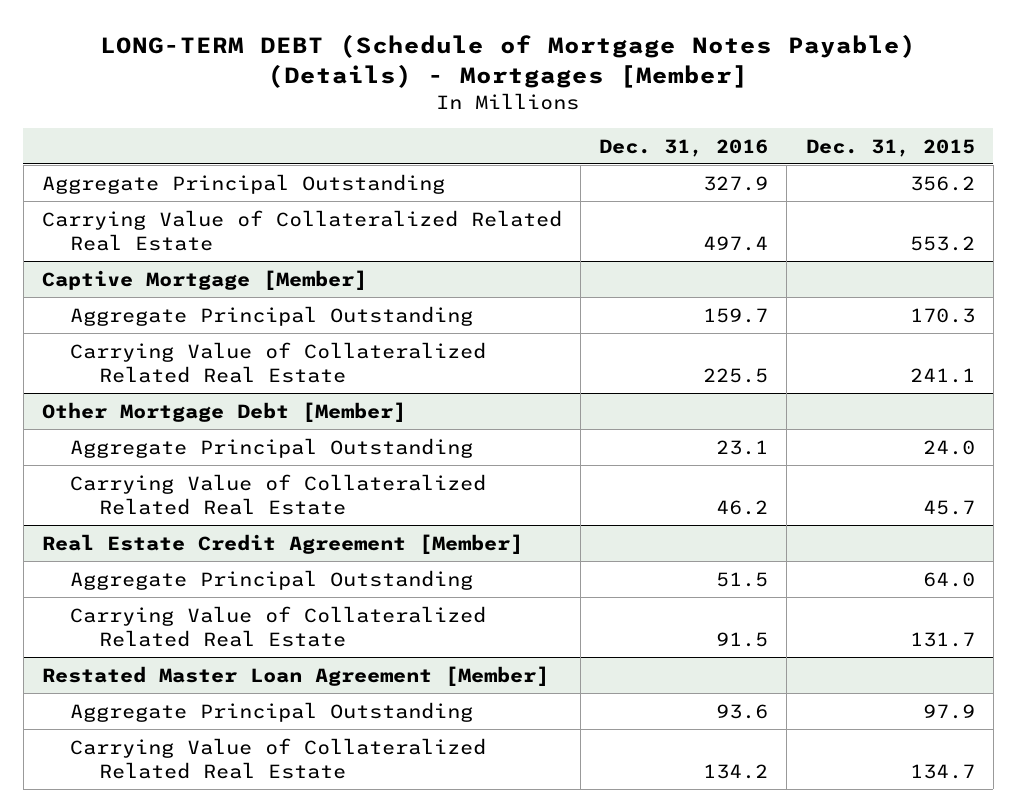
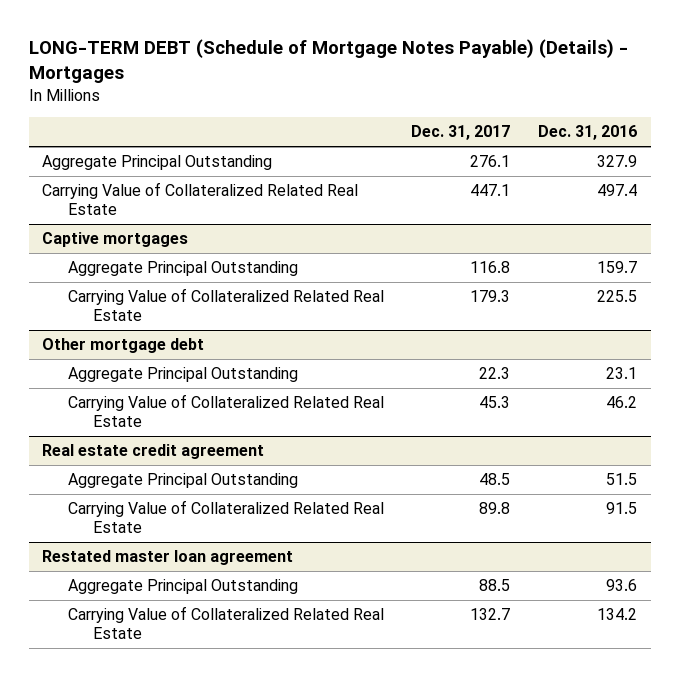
[100,33,917,88] LONG-TERM DEBT (Schedule of Mortgage Notes Payable) (Details) - Mortgages [Member] -> [28,38,628,83] LONG-TERM DEBT (Schedule of Mortgage Notes Payable) (Details) - Mortgages
[805,138,975,157] Dec. 31, 2015 -> none
none -> [411,125,511,141] Dec. 31, 2017
[41,269,367,290] Captive Mortgage [Member] -> [42,232,189,248] Captive mortgages
[41,401,406,422] Other Mortgage Debt [Member] -> [42,338,205,354] Other mortgage debt
[41,533,523,554] Real Estate Credit Agreement [Member] -> [42,444,265,460] Real estate credit agreement
[41,665,549,686] Restated Master Loan Agreement [Member] -> [42,550,294,566] Restated master loan agreement

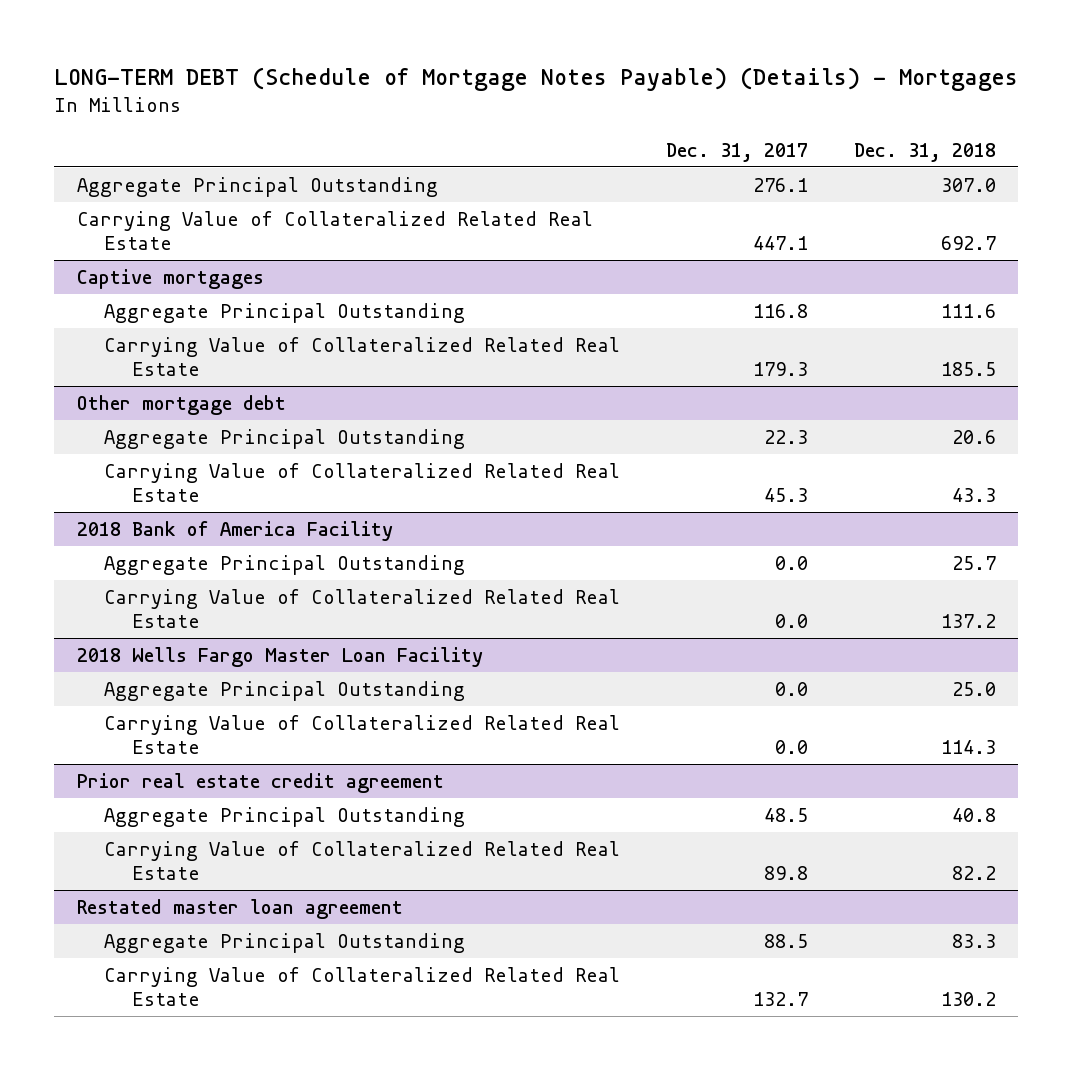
[537,125,637,141] Dec. 31, 2016 -> none
none -> [853,142,996,162] Dec. 31, 2018
[42,444,265,460] Real estate credit agreement -> [76,520,393,541] 2018 Bank of America Facility
none -> [104,554,466,575] Aggregate Principal Outstanding
none -> [104,588,621,628] Carrying Value of Collateralized Related Real Estate
none -> [76,646,483,667] 2018 Wells Fargo Master Loan Facility
none -> [104,680,466,701] Aggregate Principal Outstanding
none -> [104,714,621,754] Carrying Value of Collateralized Related Real Estate
none -> [76,772,444,793] Prior real estate credit agreement

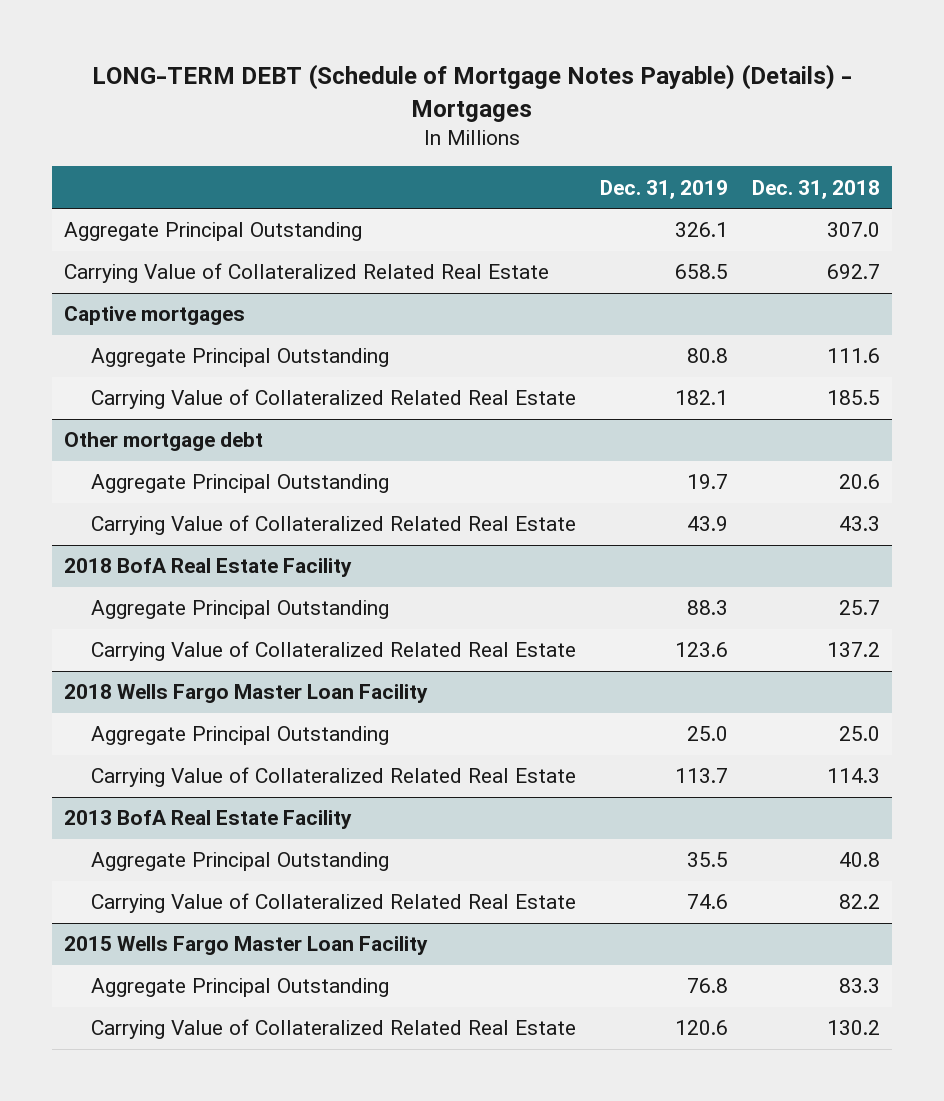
[665,142,808,162] Dec. 31, 2017 -> none
none -> [600,179,729,199] Dec. 31, 2019
[76,520,393,541] 2018 Bank of America Facility -> [63,558,352,578] 2018 BofA Real Estate Facility
[76,772,444,793] Prior real estate credit agreement -> [63,810,352,830] 2013 BofA Real Estate Facility
[76,898,403,919] Restated master loan agreement -> [63,936,428,956] 2015 Wells Fargo Master Loan Facility

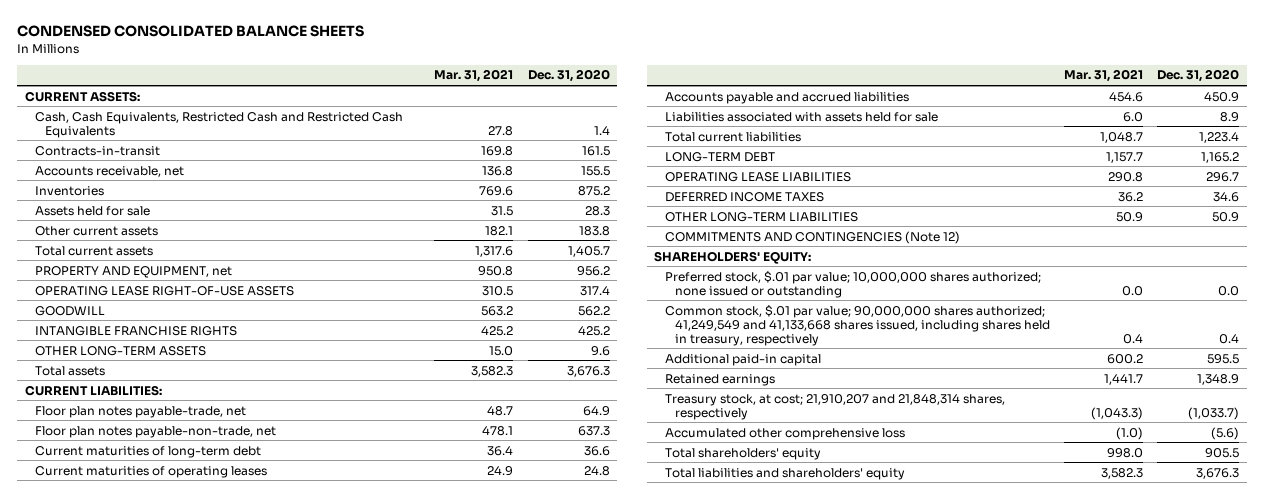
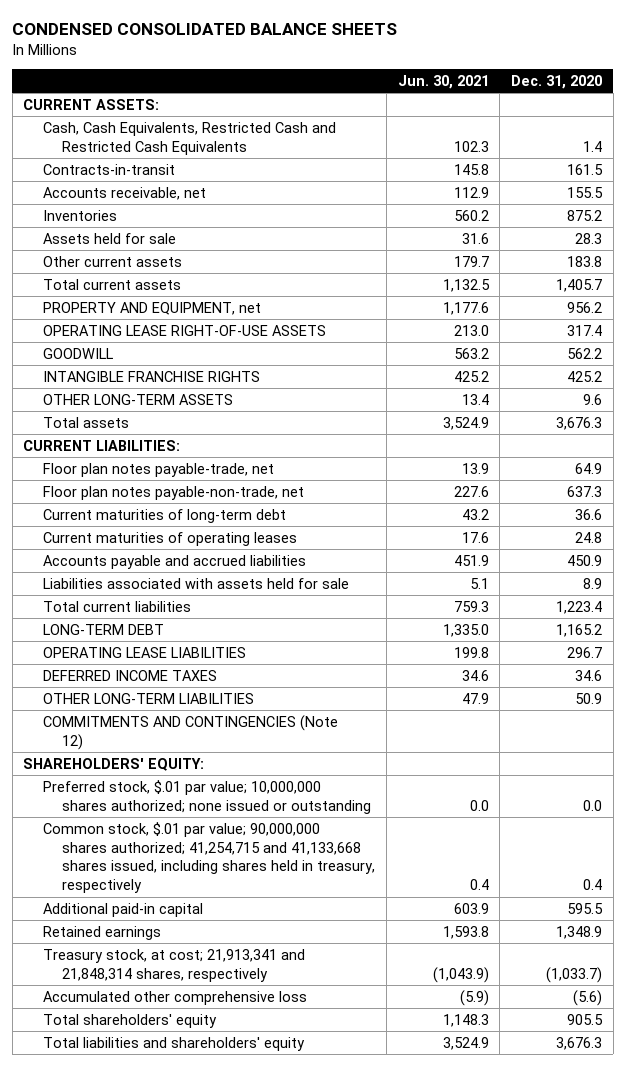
[434,69,514,83] Mar. 31, 2021 -> none
none -> [397,74,489,89] Jun. 30, 2021
[664,304,1050,346] Common stock, $.01 par value; 90,000,000 shares authorized; 41,249,549 and 41,133,668 shares issued, including shares held in treasury, respectively -> [42,821,376,894] Common stock, $.01 par value; 90,000,000 shares authorized; 41,254,715 and 41,133,668 shares issued, including shares held in treasury, respectively
[664,393,1005,420] Treasury stock, at cost; 21,910,207 and 21,848,314 shares, respectively -> [42,948,305,982] Treasury stock, at cost; 21,913,341 and 21,848,314 shares, respectively

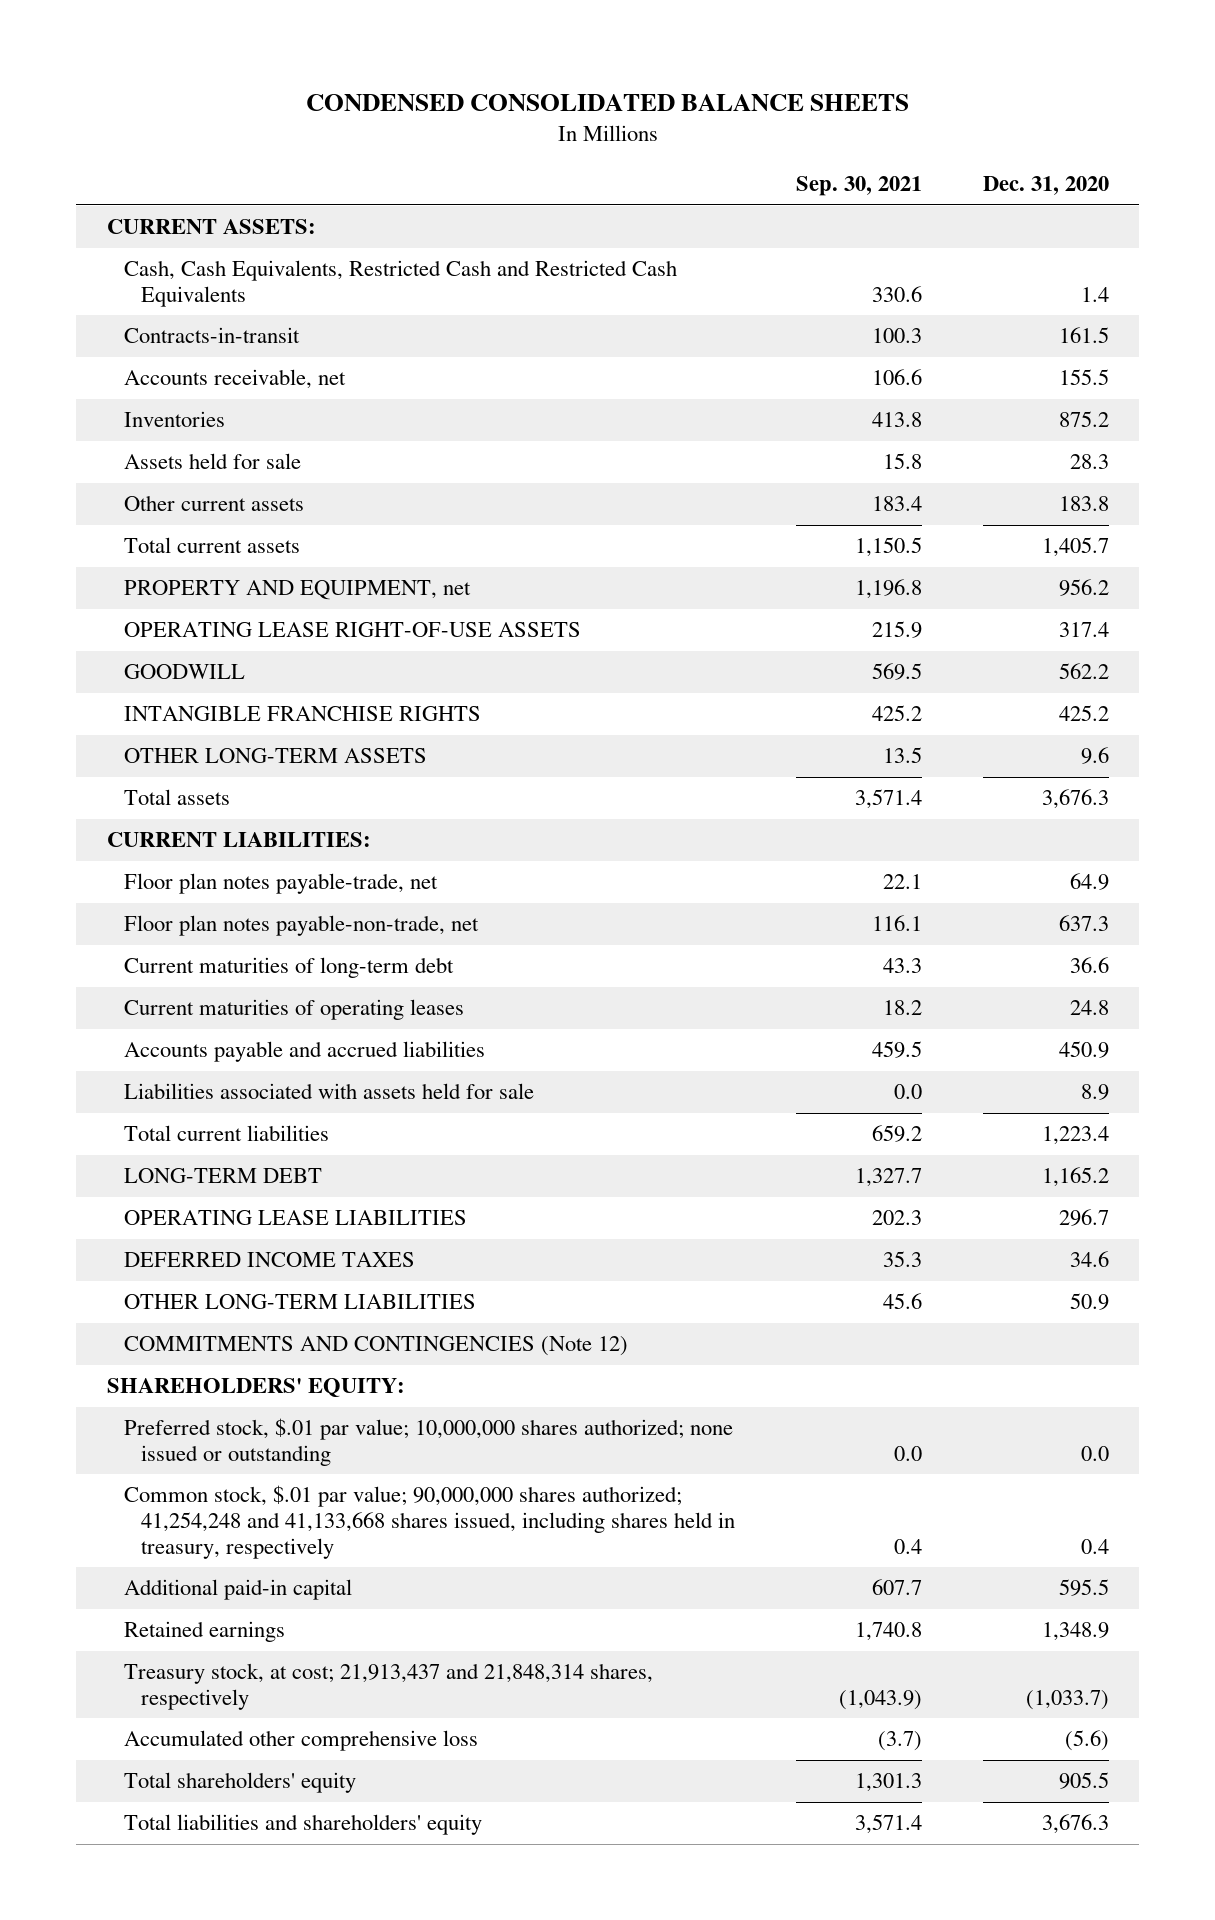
[397,74,489,89] Jun. 30, 2021 -> none
none -> [796,176,923,197] Sep. 30, 2021
[42,821,376,894] Common stock, $.01 par value; 90,000,000 shares authorized; 41,254,715 and 41,133,668 shares issued, including shares held in treasury, respectively -> [124,1485,736,1559] Common stock, $.01 par value; 90,000,000 shares authorized; 41,254,248 and 41,133,668 shares issued, including shares held in treasury, respectively
[42,948,305,982] Treasury stock, at cost; 21,913,341 and 21,848,314 shares, respectively -> [124,1663,654,1710] Treasury stock, at cost; 21,913,437 and 21,848,314 shares, respectively

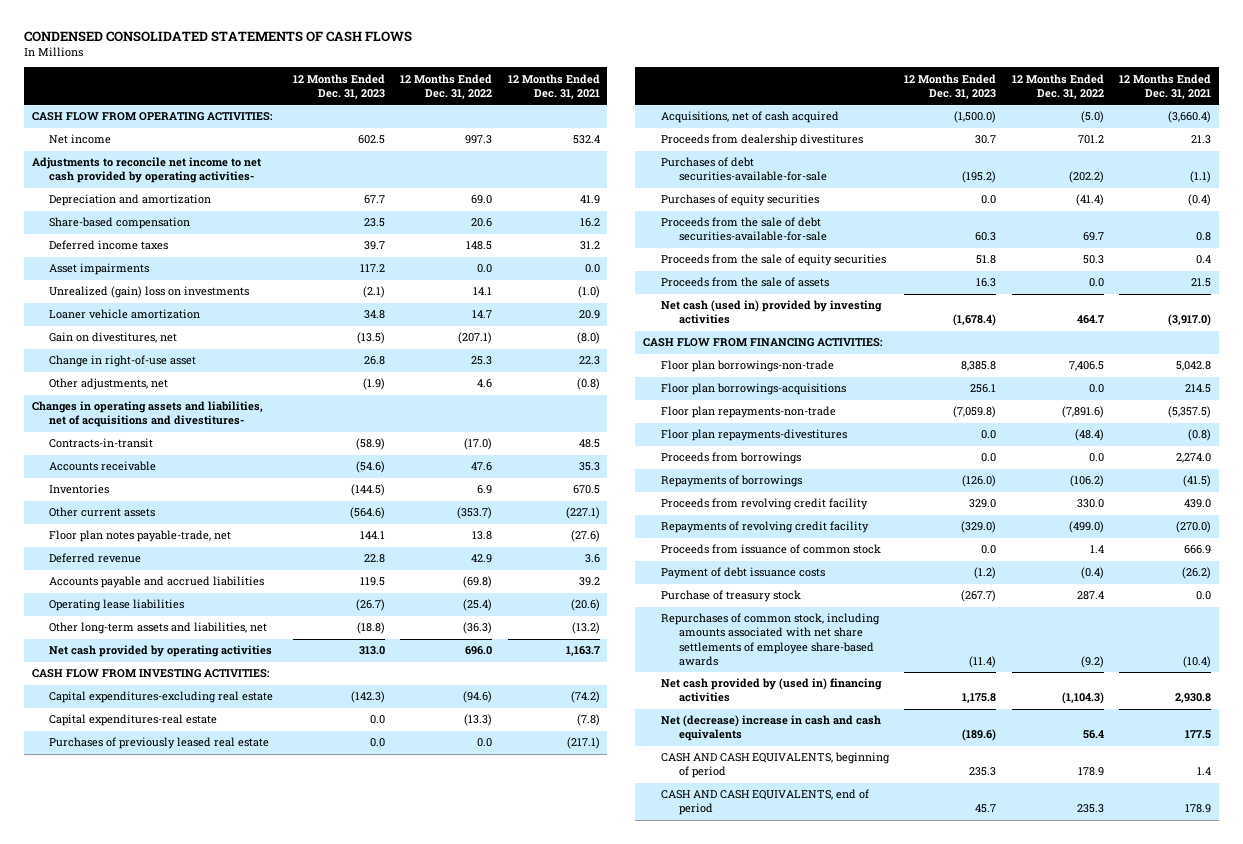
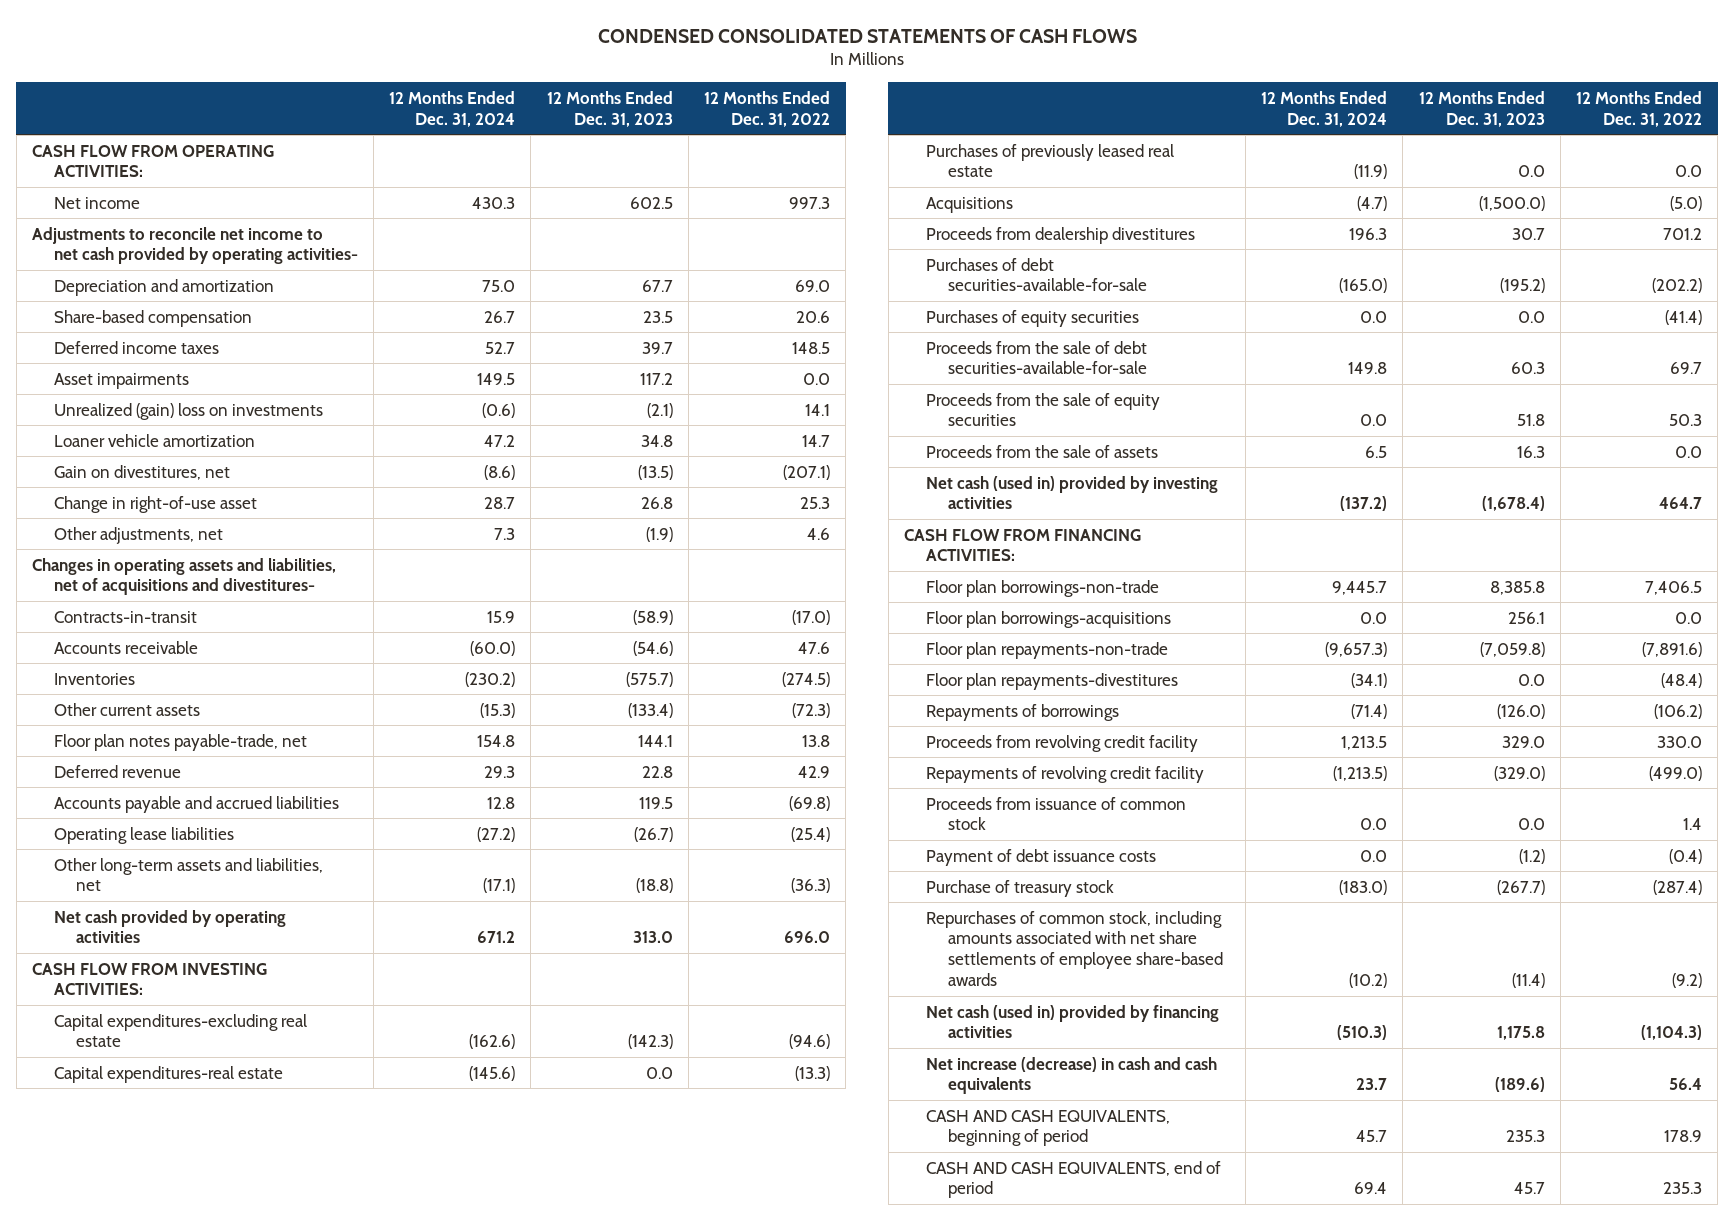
[507,73,600,99] 12 Months Ended Dec. 31, 2021 -> none
none -> [389,90,516,127] 12 Months Ended Dec. 31, 2024
[350,484,385,497] (144.5) -> [625,671,673,687] (575.7)
[477,485,493,495] 6.9 -> [782,671,831,687] (274.5)
[349,507,385,520] (564.6) -> [627,702,673,718] (133.4)
[457,507,493,520] (353.7) -> [792,702,831,718] (72.3)
[660,111,839,124] Acquisitions, net of cash acquired -> [925,196,1013,213] Acquisitions
[660,452,801,465] Proceeds from borrowings -> none
[1076,591,1104,601] 287.4 -> [1652,879,1702,895] (287.4)
[660,678,882,703] Net cash provided by (used in) financing activities -> [925,1004,1219,1039] Net cash (used in) provided by financing activities
[660,715,881,742] Net (decrease) increase in cash and cash equivalents -> [925,1056,1217,1095] Net increase (decrease) in cash and cash equivalents

